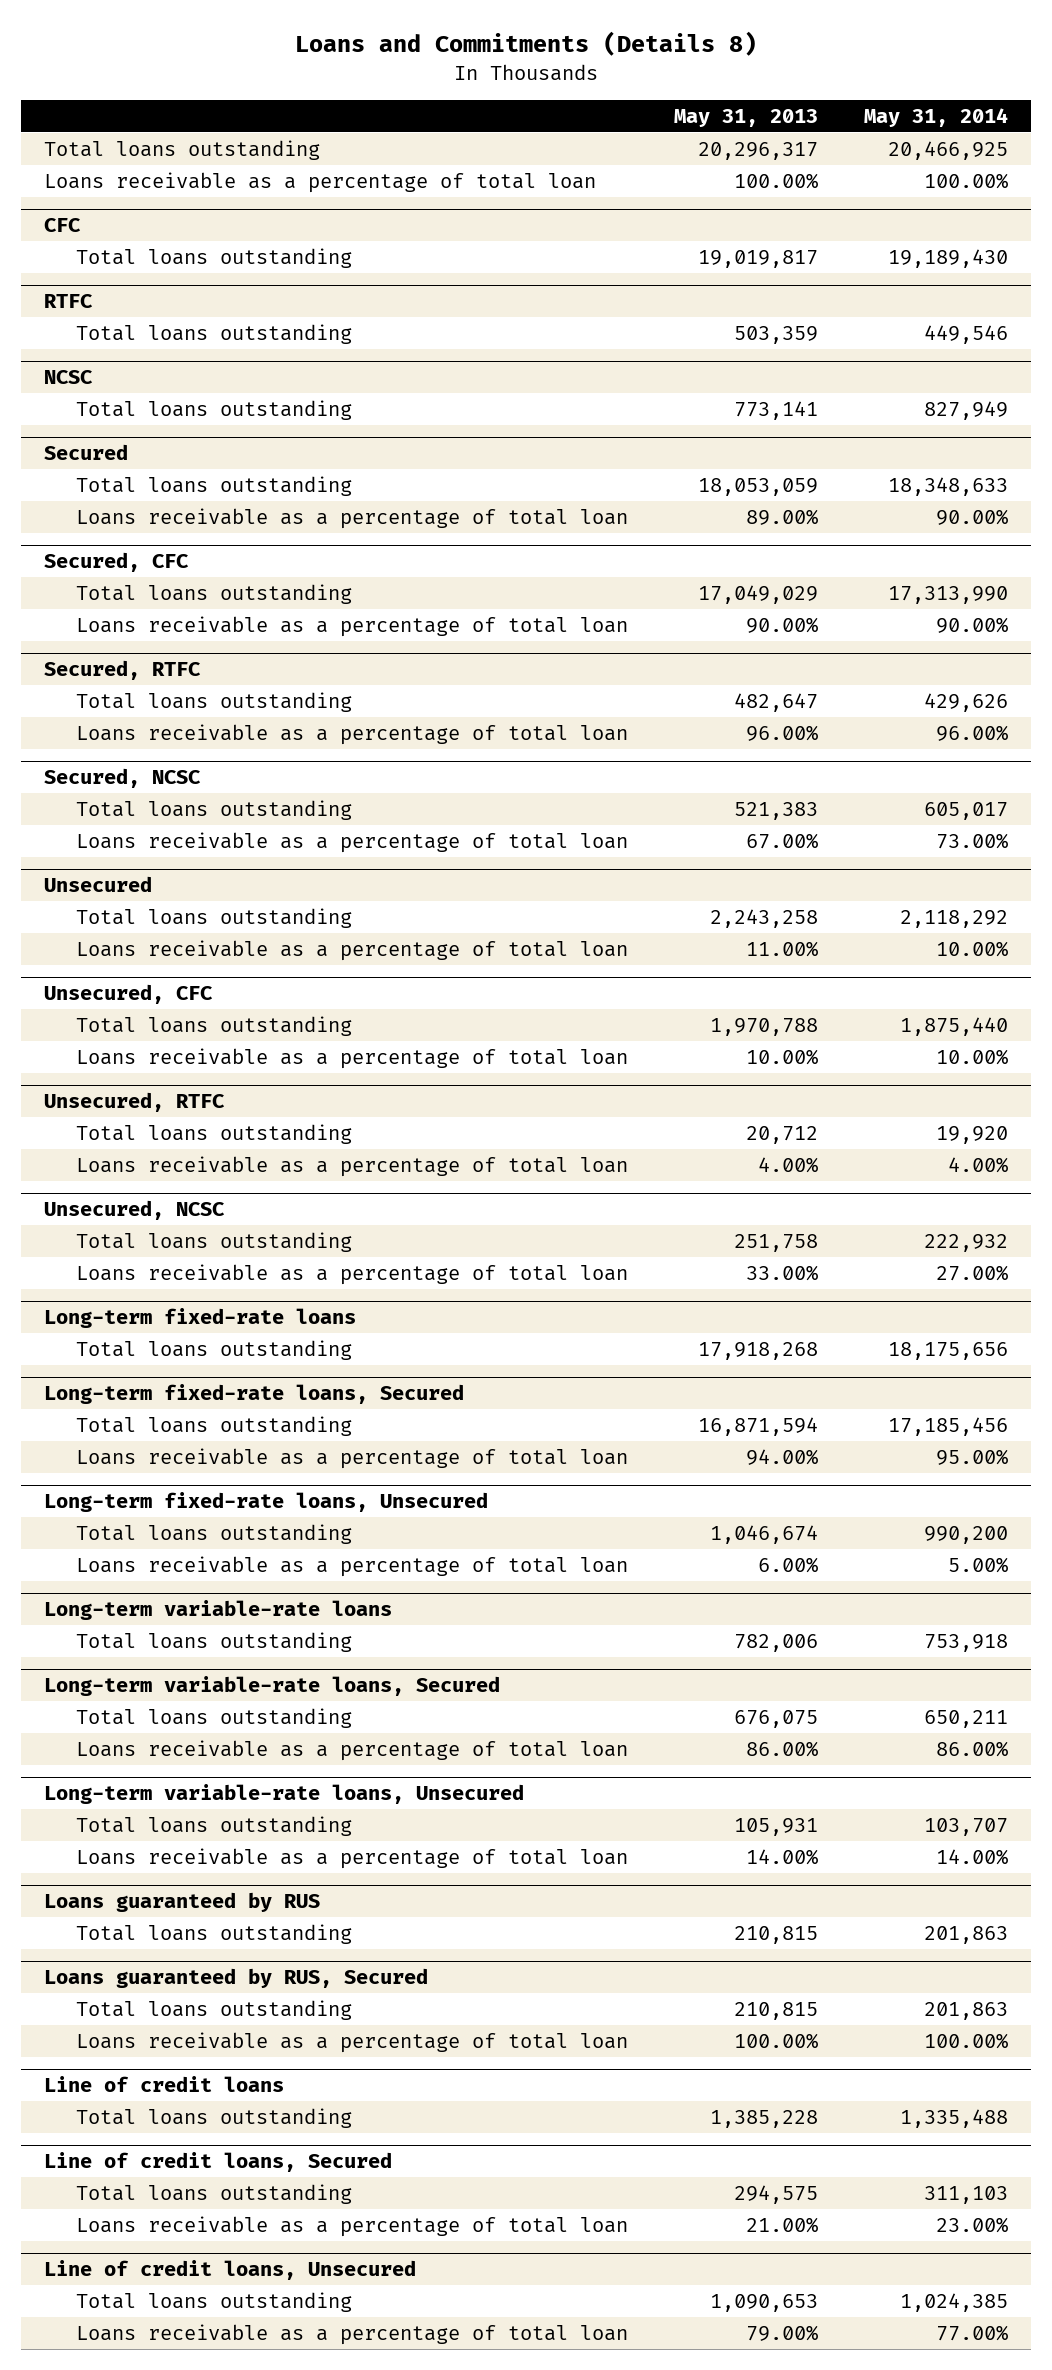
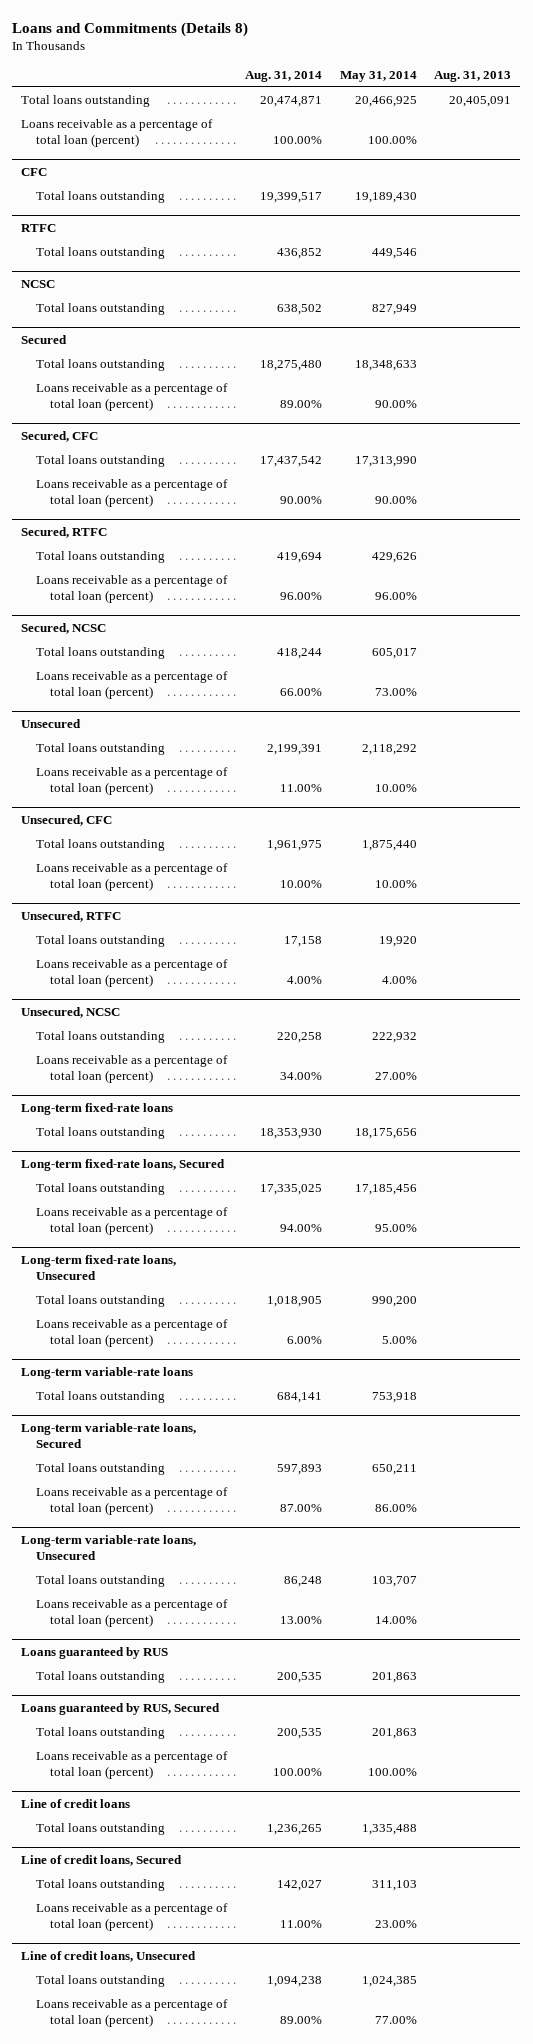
[673,108,818,127] May 31, 2013 -> none
none -> [244,71,322,83] Aug. 31, 2014
none -> [434,71,512,83] Aug. 31, 2013
[44,171,597,193] Loans receivable as a percentage of total loan -> [21,119,214,148] Loans receivable as a percentage of total loan (percent)
[75,507,628,529] Loans receivable as a percentage of total loan -> [35,383,228,412] Loans receivable as a percentage of total loan (percent)
[75,615,628,637] Loans receivable as a percentage of total loan -> [35,479,228,508] Loans receivable as a percentage of total loan (percent)
[75,723,628,745] Loans receivable as a percentage of total loan -> [35,575,228,604] Loans receivable as a percentage of total loan (percent)
[75,831,628,853] Loans receivable as a percentage of total loan -> [35,671,228,700] Loans receivable as a percentage of total loan (percent)
[75,939,628,961] Loans receivable as a percentage of total loan -> [35,767,228,796] Loans receivable as a percentage of total loan (percent)
[75,1047,628,1069] Loans receivable as a percentage of total loan -> [35,863,228,892] Loans receivable as a percentage of total loan (percent)
[75,1155,628,1177] Loans receivable as a percentage of total loan -> [35,959,228,988] Loans receivable as a percentage of total loan (percent)
[75,1263,628,1285] Loans receivable as a percentage of total loan -> [35,1055,228,1084] Loans receivable as a percentage of total loan (percent)
[75,1447,628,1469] Loans receivable as a percentage of total loan -> [35,1207,228,1236] Loans receivable as a percentage of total loan (percent)
[75,1555,628,1577] Loans receivable as a percentage of total loan -> [35,1319,228,1348] Loans receivable as a percentage of total loan (percent)
[75,1739,628,1761] Loans receivable as a percentage of total loan -> [35,1487,228,1516] Loans receivable as a percentage of total loan (percent)
[75,1847,628,1869] Loans receivable as a percentage of total loan -> [35,1599,228,1628] Loans receivable as a percentage of total loan (percent)
[75,2031,628,2053] Loans receivable as a percentage of total loan -> [35,1751,228,1780] Loans receivable as a percentage of total loan (percent)
[75,2215,628,2237] Loans receivable as a percentage of total loan -> [35,1903,228,1932] Loans receivable as a percentage of total loan (percent)
[75,2323,628,2345] Loans receivable as a percentage of total loan -> [35,1999,228,2028] Loans receivable as a percentage of total loan (percent)

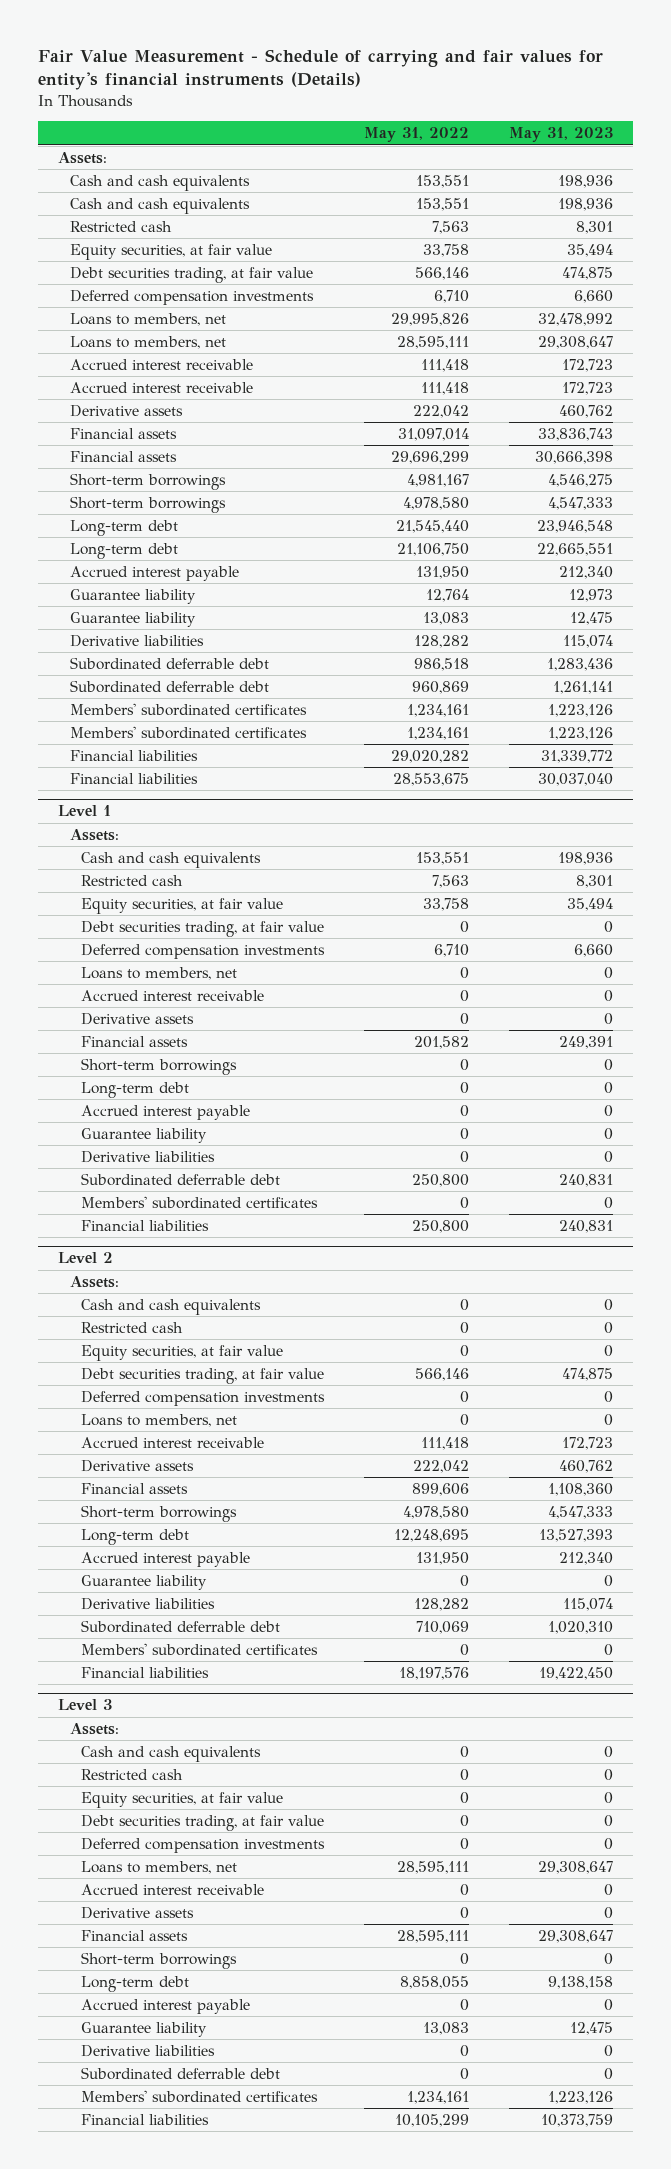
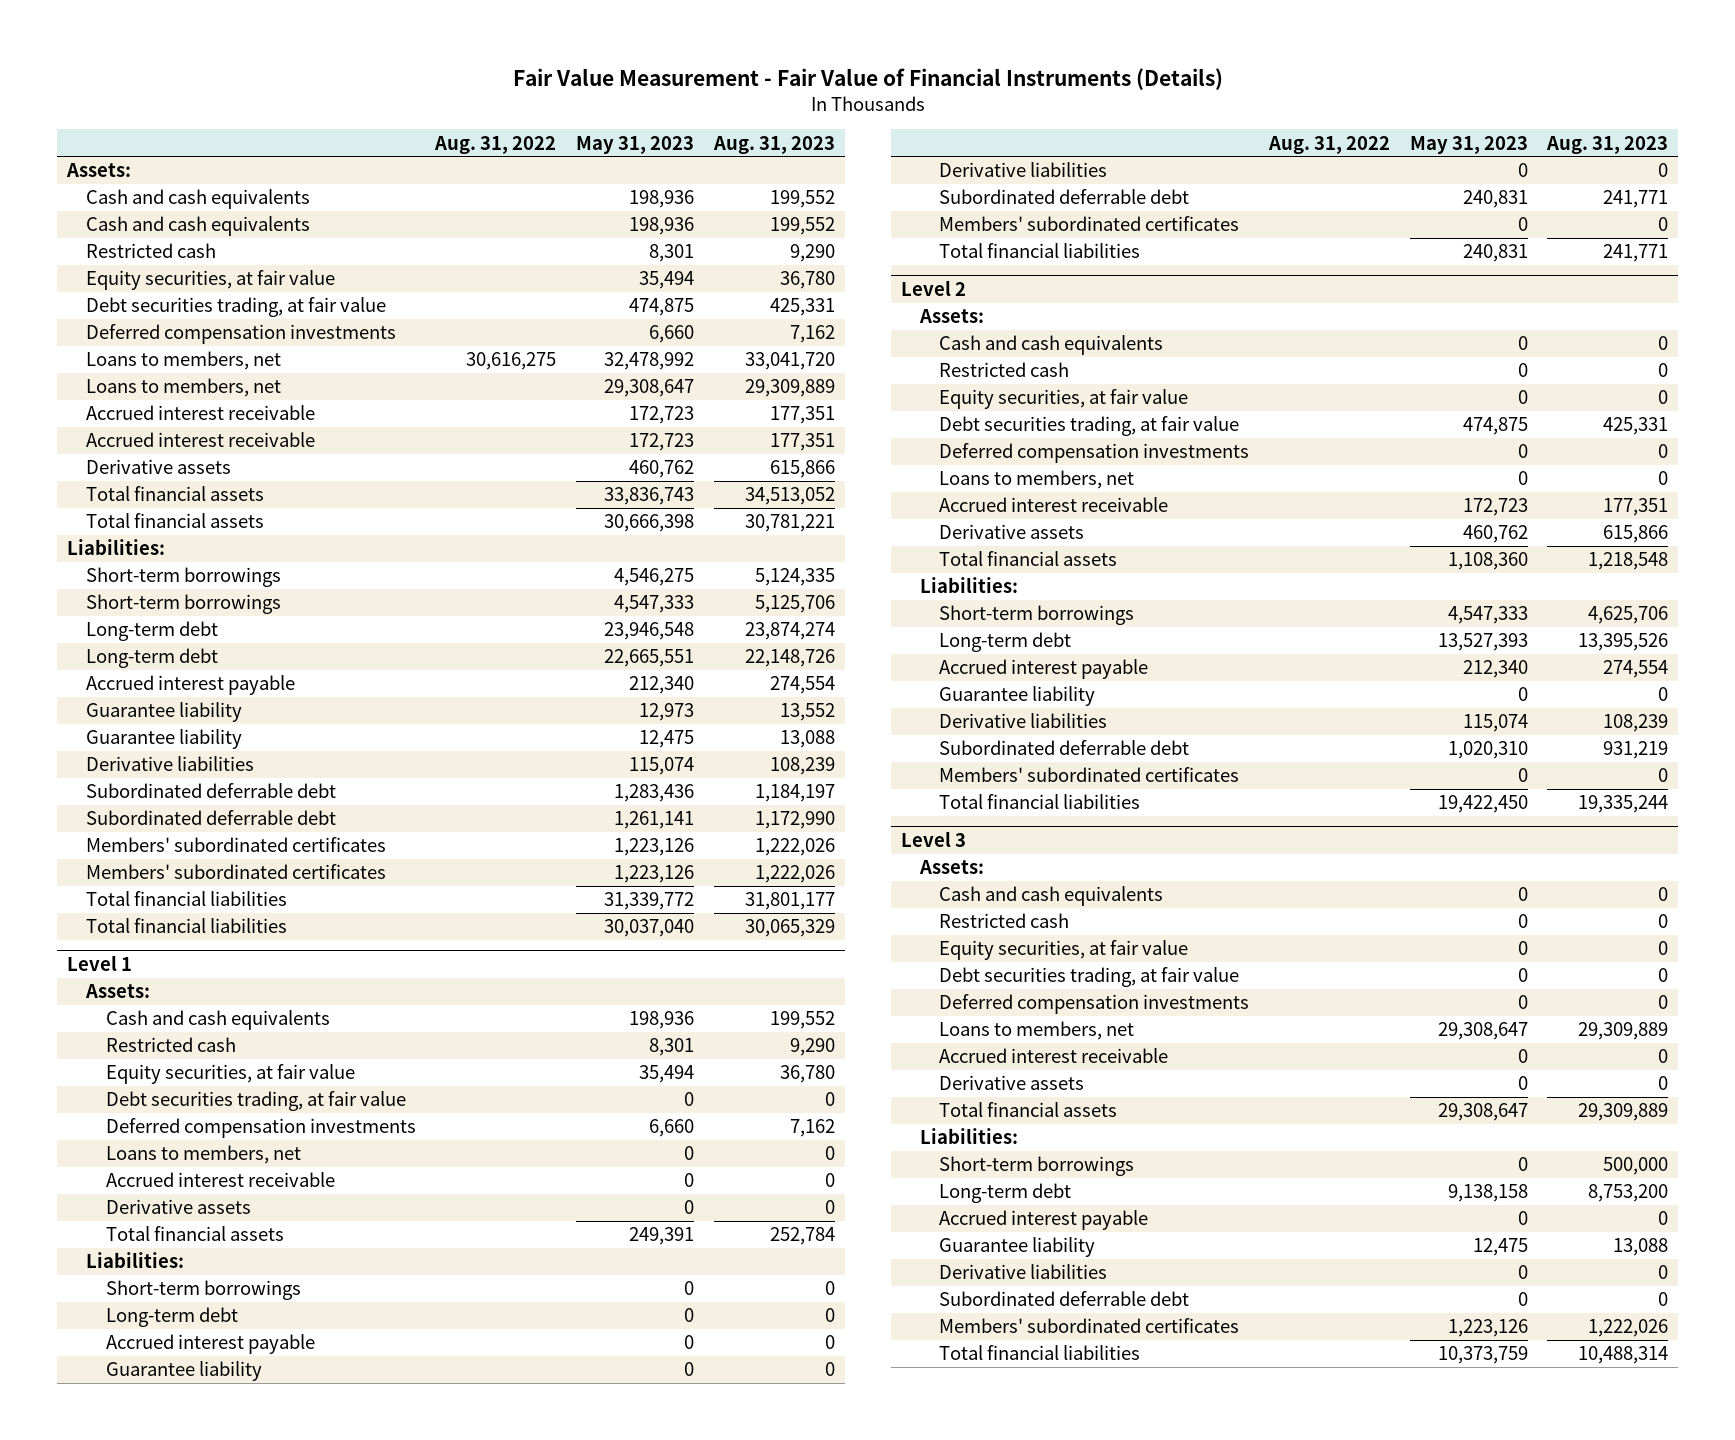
[37,48,603,91] Fair Value Measurement - Schedule of carrying and fair values for entity's financial instruments (Details) -> [512,67,1223,90] Fair Value Measurement - Fair Value of Financial Instruments (Details)
[364,127,470,143] May 31, 2022 -> none
none -> [434,135,557,154] Aug. 31, 2022
none -> [712,135,835,154] Aug. 31, 2023
[69,427,177,439] Financial assets -> [86,486,265,502] Total financial assets
[69,450,177,462] Financial assets -> [86,513,265,529] Total financial assets
none -> [67,539,166,556] Liabilities:
[69,749,198,761] Financial liabilities -> [86,891,288,907] Total financial liabilities
[69,772,198,784] Financial liabilities -> [86,918,288,934] Total financial liabilities
[81,1035,189,1047] Financial assets -> [105,1226,284,1242] Total financial assets
none -> [86,1252,185,1269] Liabilities:
[81,1219,210,1231] Financial liabilities -> [939,243,1141,259] Total financial liabilities
[81,1482,189,1494] Financial assets -> [939,551,1118,567] Total financial assets
none -> [919,577,1018,594] Liabilities:
[81,1666,210,1678] Financial liabilities -> [939,794,1141,810] Total financial liabilities
[81,1929,189,1941] Financial assets -> [939,1102,1118,1118] Total financial assets
none -> [919,1128,1018,1145] Liabilities:
[81,2113,210,2125] Financial liabilities -> [939,1345,1141,1361] Total financial liabilities

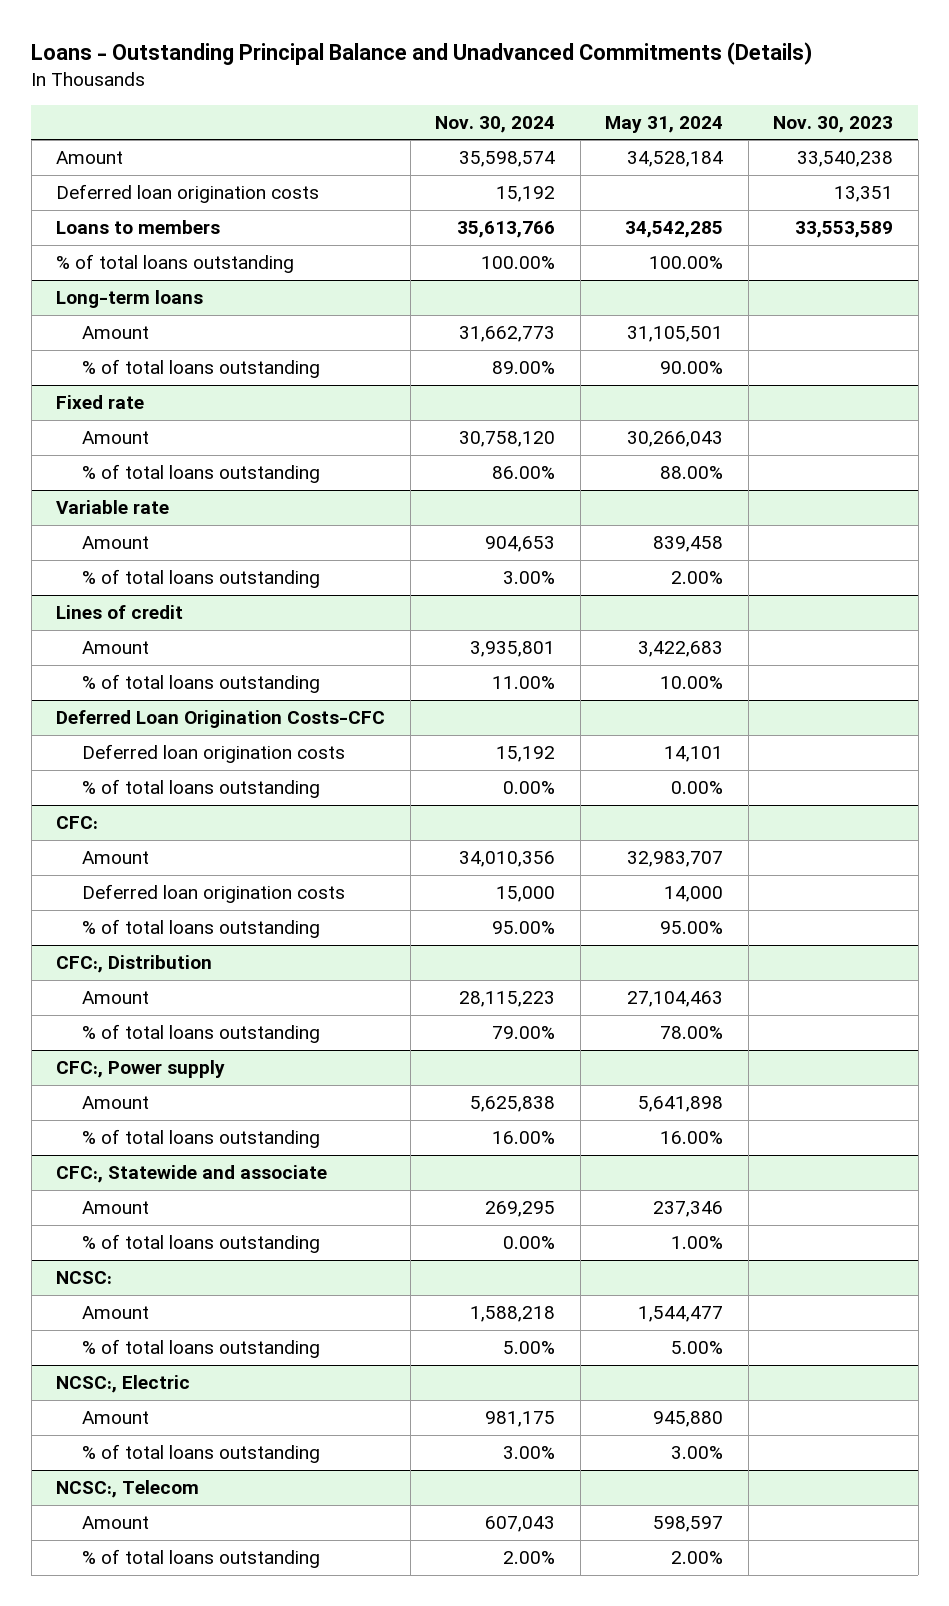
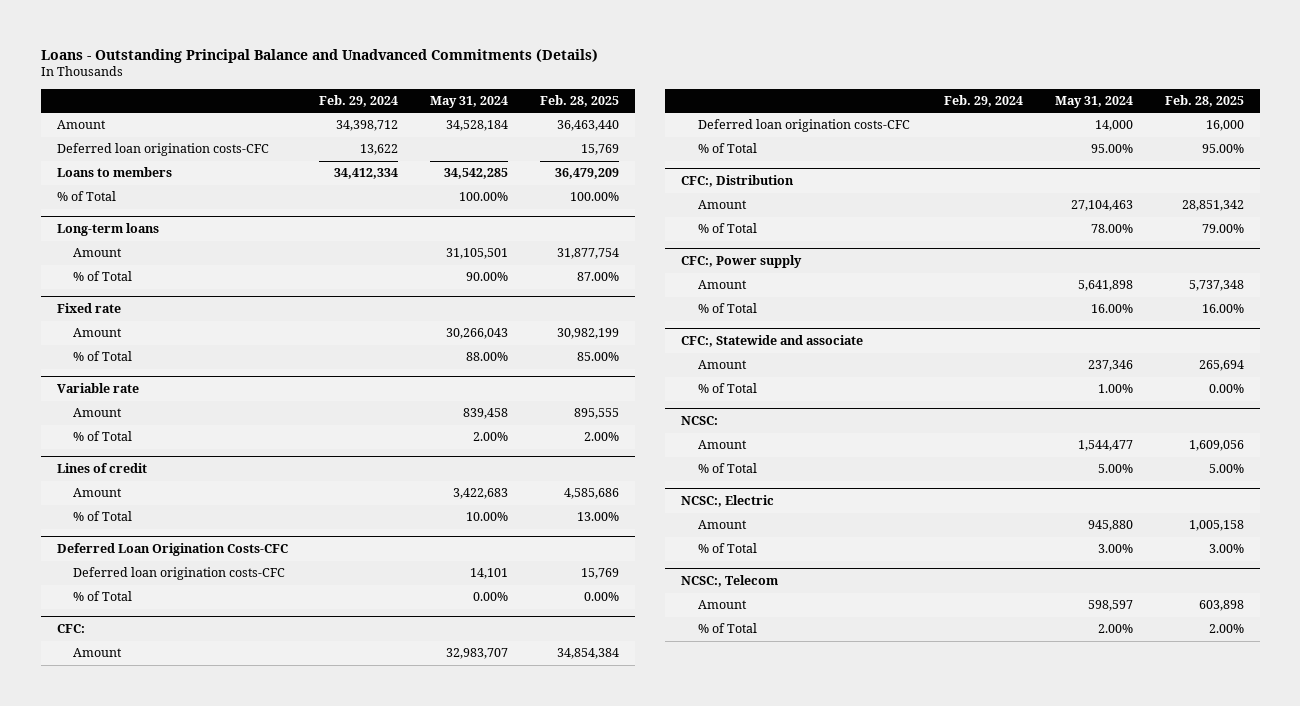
[435,115,556,133] Nov. 30, 2024 -> none
[773,115,894,133] Nov. 30, 2023 -> none
none -> [319,94,399,107] Feb. 29, 2024
none -> [539,94,619,107] Feb. 28, 2025
[56,184,320,204] Deferred loan origination costs -> [56,143,269,157] Deferred loan origination costs-CFC
[56,254,295,274] % of total loans outstanding -> [56,191,116,202] % of Total
[82,359,321,379] % of total loans outstanding -> [73,271,133,282] % of Total
[82,464,321,484] % of total loans outstanding -> [73,351,133,362] % of Total
[82,569,321,589] % of total loans outstanding -> [73,431,133,442] % of Total
[82,674,321,694] % of total loans outstanding -> [73,511,133,522] % of Total
[82,744,346,764] Deferred loan origination costs -> [73,567,286,581] Deferred loan origination costs-CFC
[82,779,321,799] % of total loans outstanding -> [73,591,133,602] % of Total
[82,884,346,904] Deferred loan origination costs -> [698,119,911,133] Deferred loan origination costs-CFC
[82,919,321,939] % of total loans outstanding -> [698,143,758,154] % of Total
[82,1024,321,1044] % of total loans outstanding -> [698,223,758,234] % of Total
[82,1129,321,1149] % of total loans outstanding -> [698,303,758,314] % of Total
[82,1234,321,1254] % of total loans outstanding -> [698,383,758,394] % of Total
[82,1339,321,1359] % of total loans outstanding -> [698,463,758,474] % of Total
[82,1444,321,1464] % of total loans outstanding -> [698,543,758,554] % of Total
[82,1549,321,1569] % of total loans outstanding -> [698,623,758,634] % of Total

